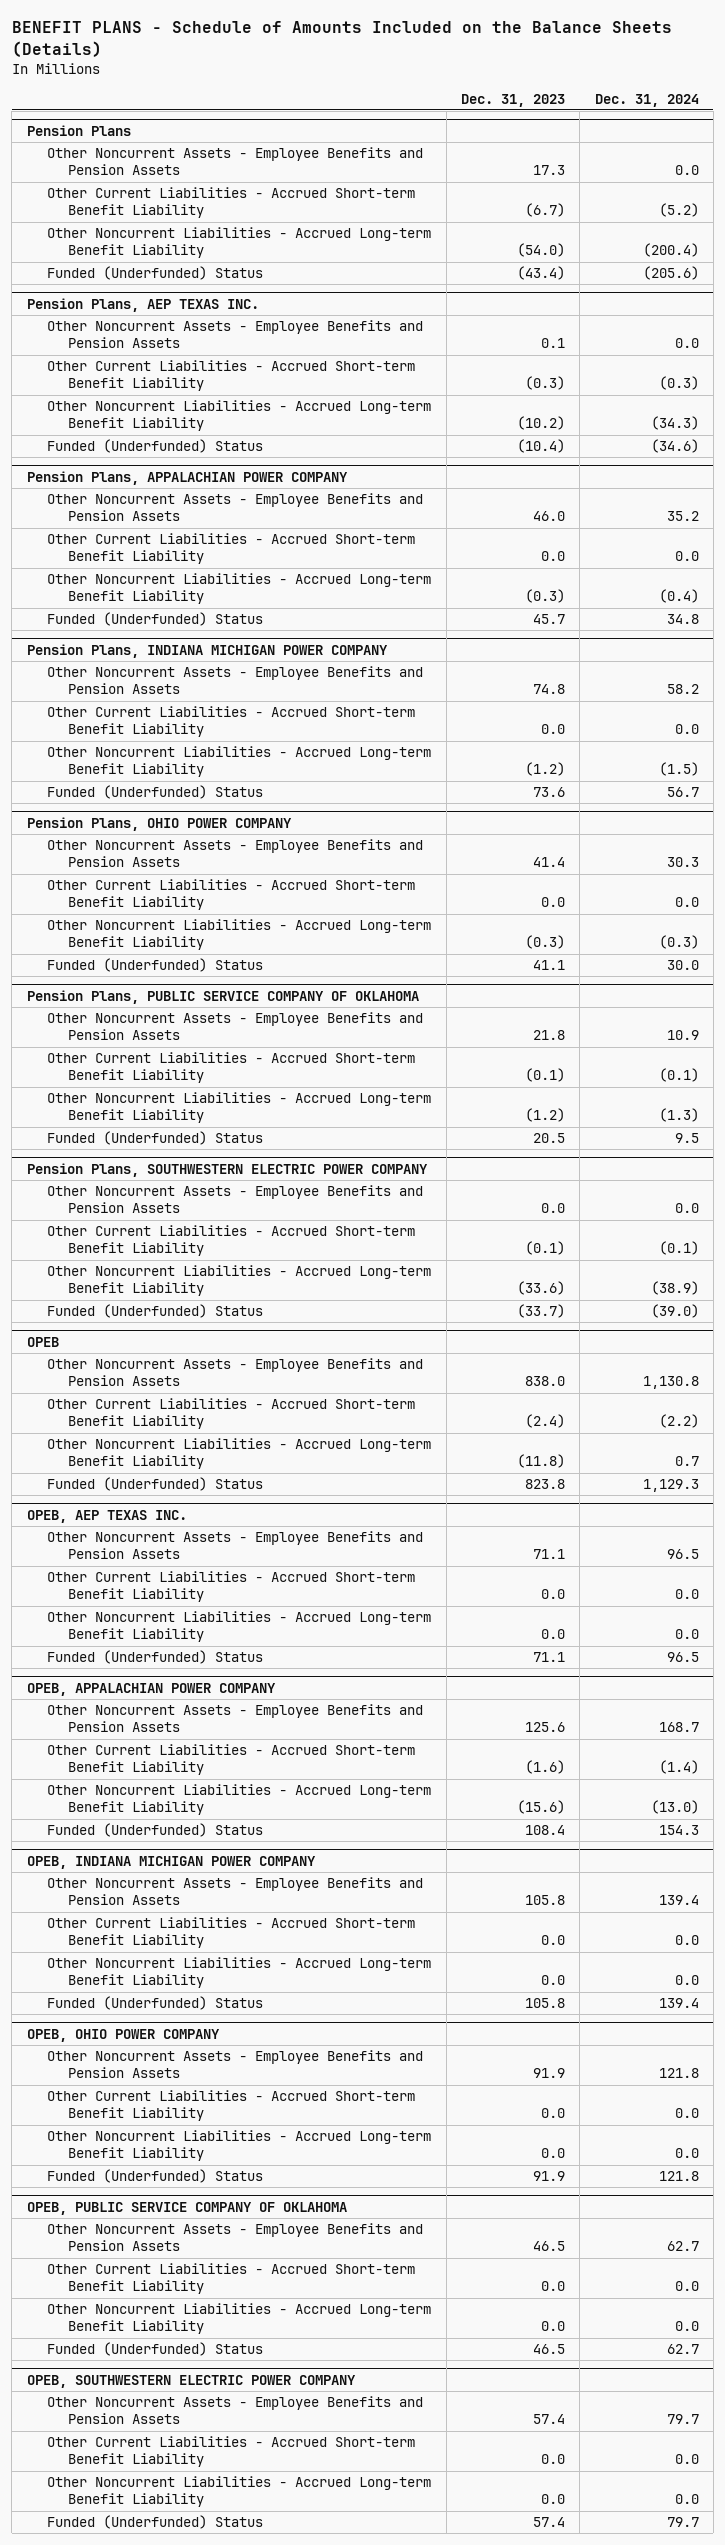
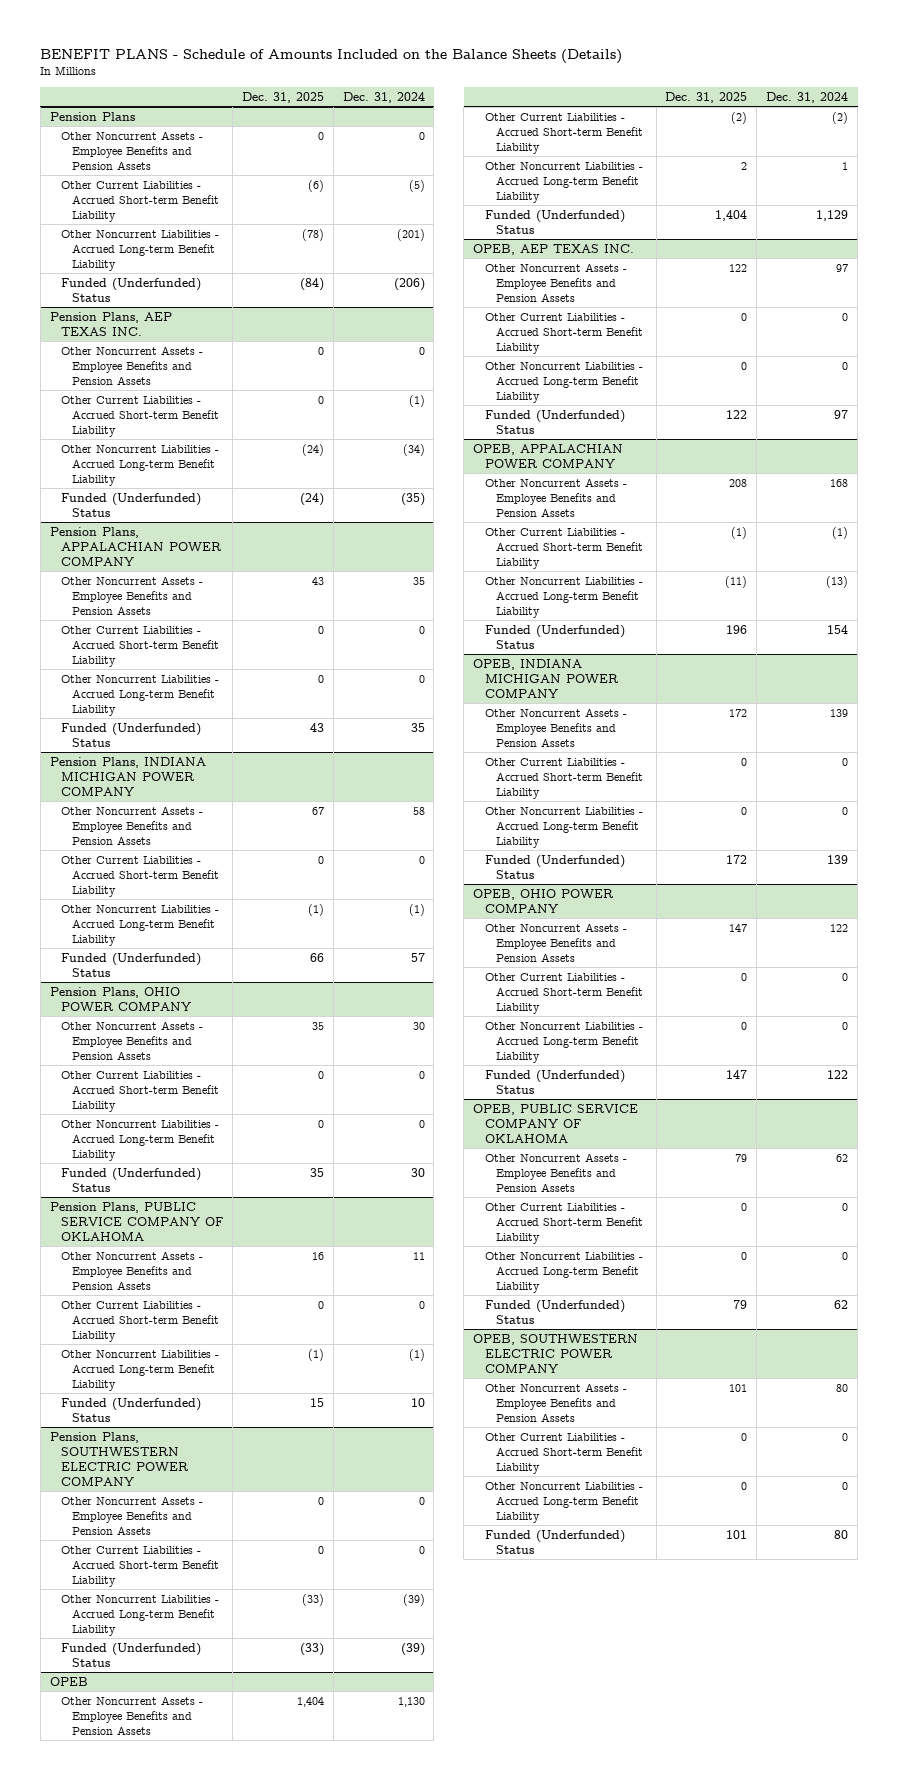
[461,93,566,107] Dec. 31, 2023 -> none
none -> [241,91,324,103] Dec. 31, 2025
[674,165,699,176] 0.0 -> [418,131,425,140] 0
[658,203,699,218] (5.2) -> [408,179,425,192] (5)
[642,243,699,258] (200.4) -> [396,228,425,241] (201)
[642,266,699,281] (205.6) -> [393,277,425,291] (206)
[674,338,699,349] 0.0 -> [418,346,425,355] 0
[658,376,699,391] (0.3) -> [408,394,425,407] (1)
[650,416,699,431] (34.3) -> [402,443,425,456] (34)
[650,439,699,454] (34.6) -> [400,492,425,506] (35)
[666,511,699,522] 35.2 -> [412,576,425,585] 35
[674,551,699,562] 0.0 -> [418,625,425,634] 0
[658,589,699,604] (0.4) -> [418,674,425,683] 0
[666,614,699,625] 34.8 -> [410,722,425,732] 35
[666,684,699,695] 58.2 -> [412,806,425,815] 58
[674,724,699,735] 0.0 -> [418,855,425,864] 0
[658,762,699,777] (1.5) -> [408,903,425,916] (1)
[666,787,699,798] 56.7 -> [410,952,425,962] 57
[666,857,699,868] 30.3 -> [412,1021,425,1030] 30
[674,897,699,908] 0.0 -> [418,1070,425,1079] 0
[658,935,699,950] (0.3) -> [418,1119,425,1128] 0
[666,960,699,971] 30.0 -> [410,1167,425,1177] 30
[666,1030,699,1041] 10.9 -> [412,1251,425,1260] 11
[658,1068,699,1083] (0.1) -> [418,1300,425,1309] 0
[658,1108,699,1123] (1.3) -> [408,1348,425,1361] (1)
[674,1133,699,1144] 9.5 -> [410,1397,425,1407] 10
[674,1203,699,1214] 0.0 -> [418,1496,425,1505] 0
[658,1241,699,1256] (0.1) -> [418,1545,425,1554] 0
[650,1281,699,1296] (38.9) -> [402,1593,425,1606] (39)
[650,1304,699,1319] (39.0) -> [400,1642,425,1656] (39)
[642,1376,699,1390] 1,130.8 -> [397,1696,425,1707] 1,130
[658,1414,699,1429] (2.2) -> [832,111,849,124] (2)
[674,1456,699,1467] 0.7 -> [842,161,849,170] 1
[642,1479,699,1493] 1,129.3 -> [816,209,849,221] 1,129
[666,1549,699,1560] 96.5 -> [836,263,849,272] 97
[674,1589,699,1600] 0.0 -> [842,312,849,321] 0
[674,1629,699,1640] 0.0 -> [842,361,849,370] 0
[666,1652,699,1663] 96.5 -> [834,409,849,419] 97
[658,1722,699,1733] 168.7 -> [830,478,849,487] 168
[658,1760,699,1775] (1.4) -> [832,526,849,539] (1)
[650,1800,699,1815] (13.0) -> [826,575,849,588] (13)
[658,1825,699,1836] 154.3 -> [827,624,849,634] 154
[658,1895,699,1906] 139.4 -> [830,708,849,717] 139
[674,1935,699,1946] 0.0 -> [842,757,849,766] 0
[674,1975,699,1986] 0.0 -> [842,806,849,815] 0
[658,1998,699,2009] 139.4 -> [827,854,849,864] 139
[658,2068,699,2079] 121.8 -> [830,923,849,932] 122
[674,2108,699,2119] 0.0 -> [842,972,849,981] 0
[674,2148,699,2159] 0.0 -> [842,1021,849,1030] 0
[658,2171,699,2182] 121.8 -> [827,1069,849,1079] 122
[666,2241,699,2252] 62.7 -> [836,1153,849,1162] 62
[674,2281,699,2292] 0.0 -> [842,1202,849,1211] 0
[674,2321,699,2332] 0.0 -> [842,1251,849,1260] 0
[666,2344,699,2355] 62.7 -> [834,1299,849,1309] 62
[666,2414,699,2425] 79.7 -> [836,1383,849,1392] 80
[674,2454,699,2465] 0.0 -> [842,1432,849,1441] 0
[674,2494,699,2505] 0.0 -> [842,1481,849,1490] 0
[666,2517,699,2528] 79.7 -> [834,1529,849,1539] 80

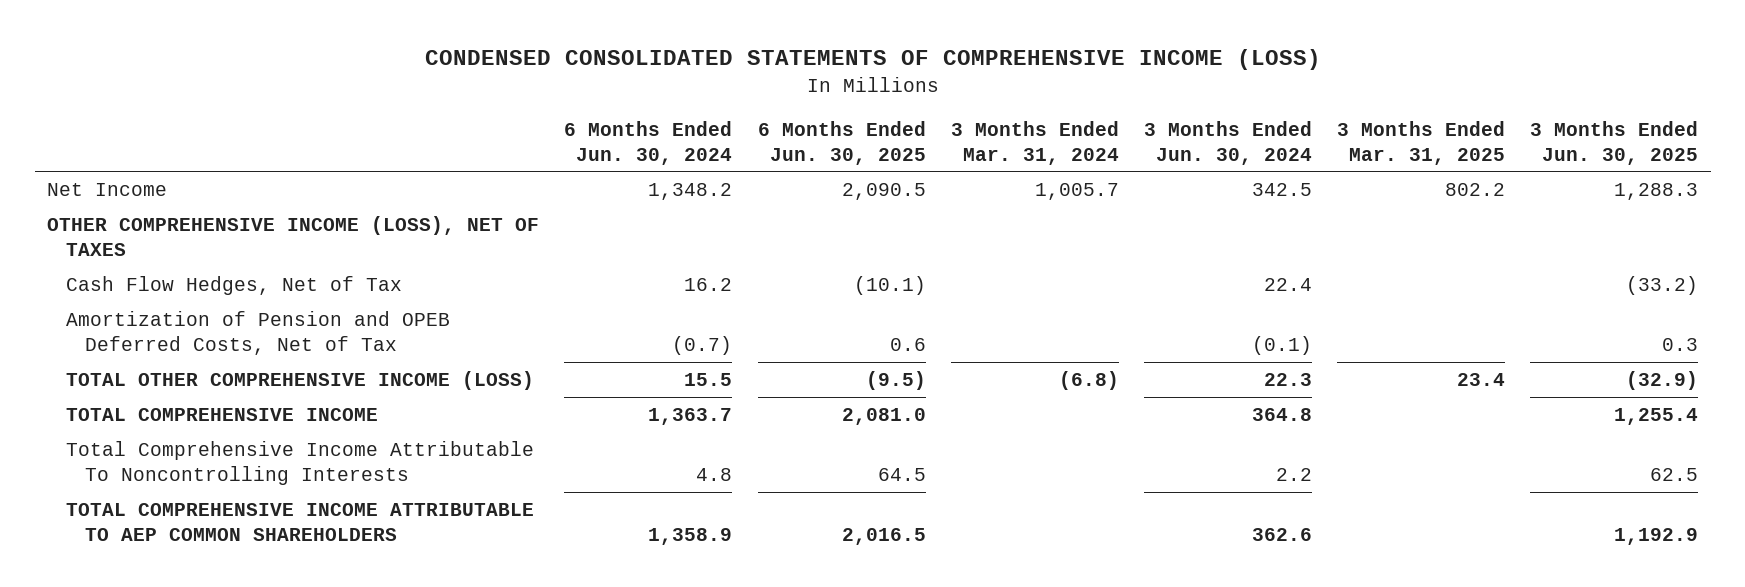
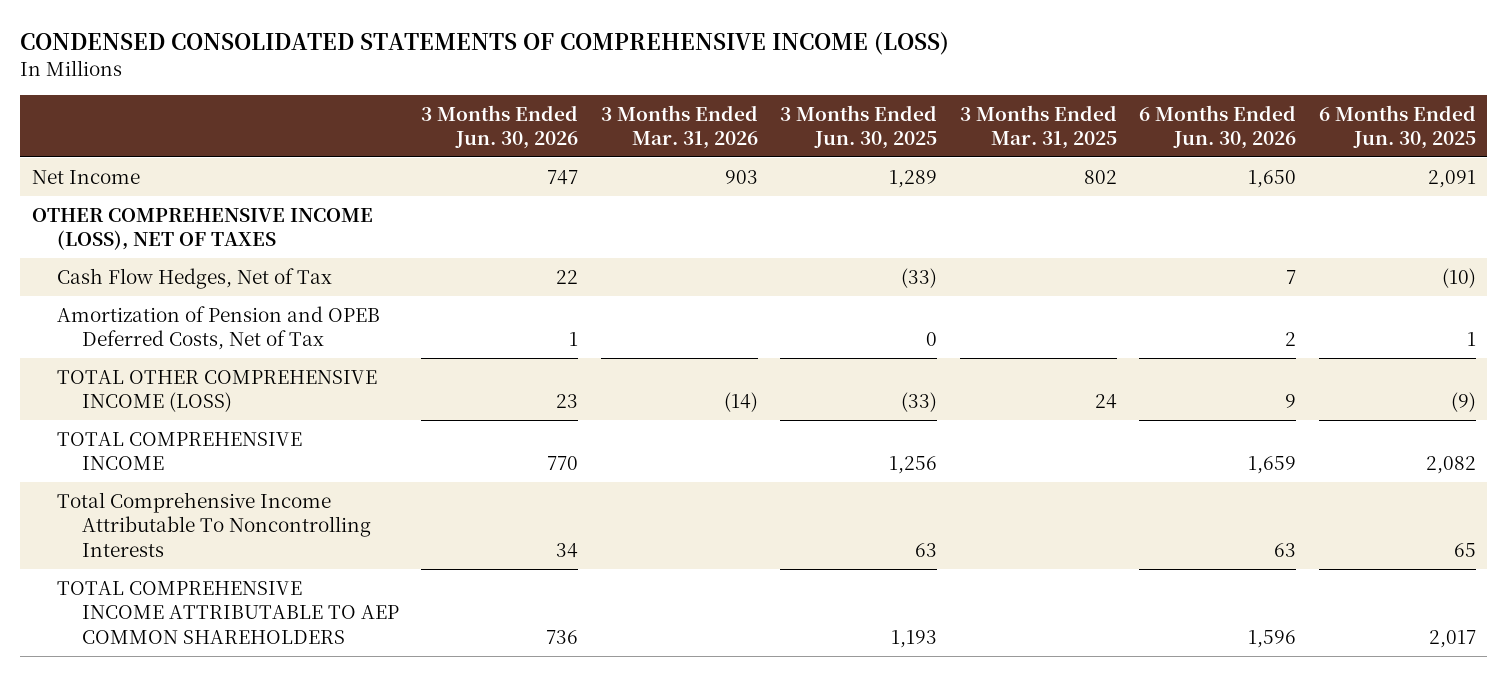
[564,120,733,165] 6 Months Ended Jun. 30, 2024 -> none
[950,120,1119,165] 3 Months Ended Mar. 31, 2024 -> none
[1143,120,1312,165] 3 Months Ended Jun. 30, 2024 -> none
none -> [421,104,579,149] 3 Months Ended Jun. 30, 2026
none -> [600,104,758,149] 3 Months Ended Mar. 31, 2026
none -> [1139,104,1297,149] 6 Months Ended Jun. 30, 2026
[841,182,926,200] 2,090.5 -> [1427,169,1476,188] 2,091
[1444,182,1505,196] 802.2 -> [1083,169,1117,184] 802
[1613,182,1698,200] 1,288.3 -> [889,169,938,188] 1,289
[853,275,926,295] (10.1) -> [1441,267,1476,288] (10)
[1625,275,1698,295] (33.2) -> [901,267,938,288] (33)
[889,337,926,351] 0.6 -> [1466,332,1476,347] 1
[1661,337,1698,351] 0.3 -> [926,332,938,347] 0
[865,370,926,390] (9.5) -> [1450,392,1476,413] (9)
[1456,372,1505,386] 23.4 -> [1094,394,1117,410] 24
[1625,370,1698,390] (32.9) -> [901,392,938,413] (33)
[841,407,926,425] 2,081.0 -> [1425,456,1476,475] 2,082
[1613,407,1698,425] 1,255.4 -> [889,456,938,475] 1,256
[877,467,926,481] 64.5 -> [1453,542,1476,557] 65
[1649,467,1698,481] 62.5 -> [915,542,938,557] 63
[841,527,926,545] 2,016.5 -> [1428,629,1476,648] 2,017
[1613,527,1698,545] 1,192.9 -> [891,629,938,648] 1,193

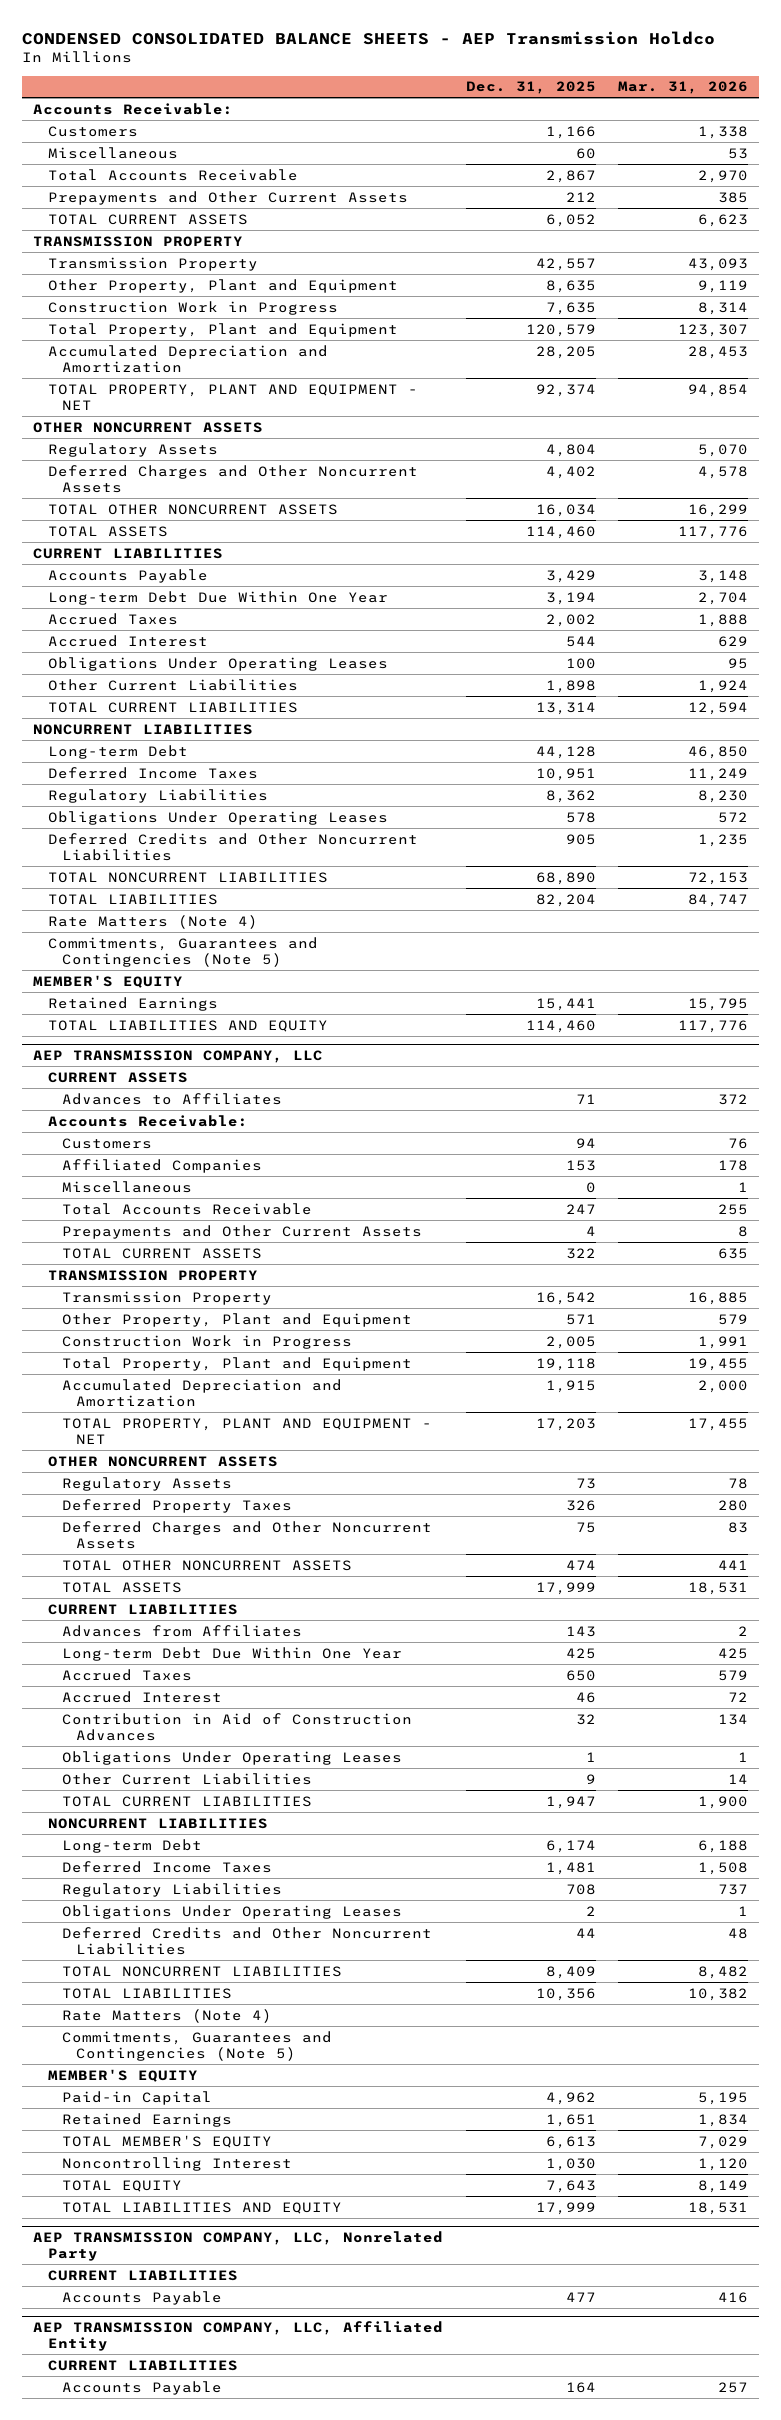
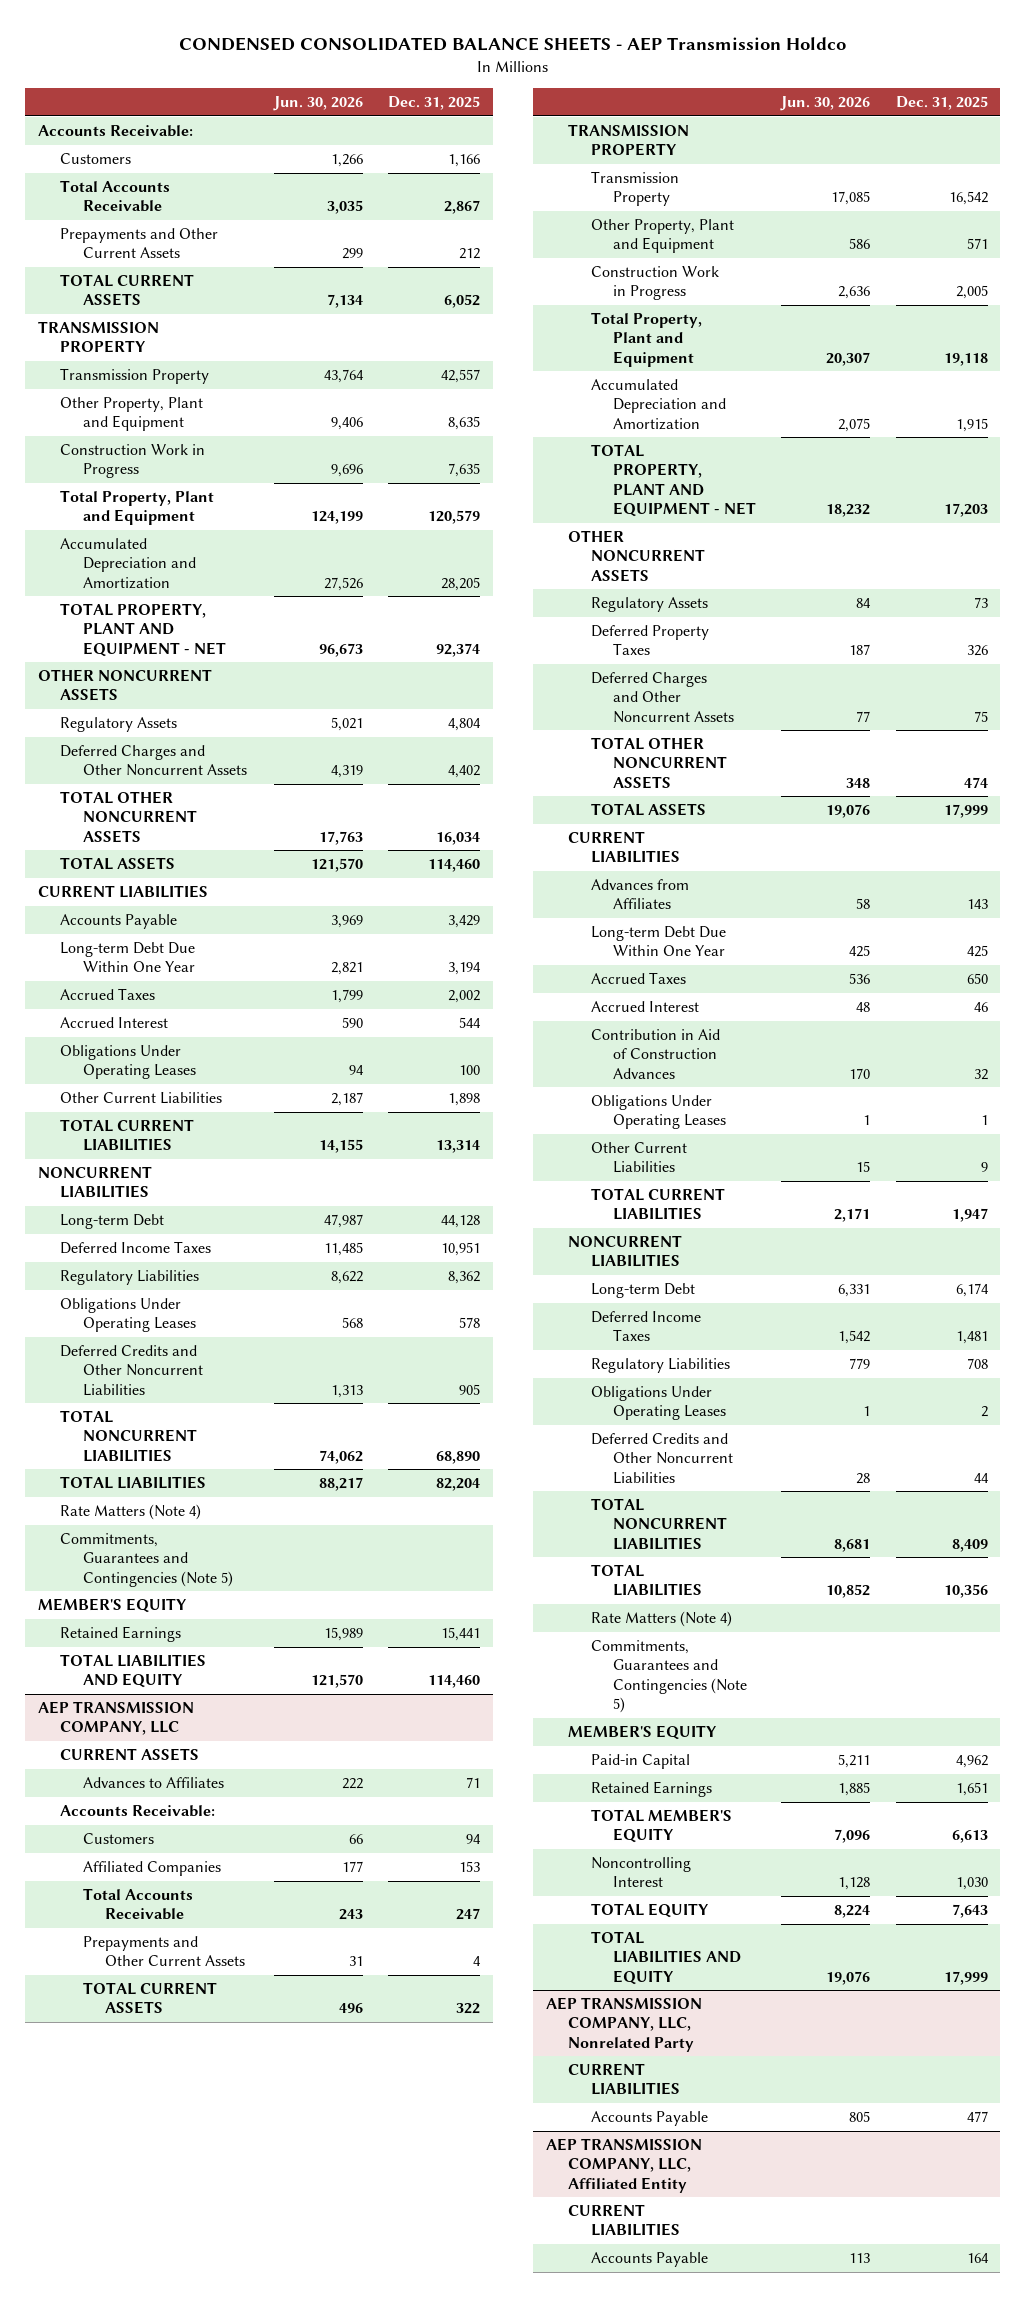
[617,81,748,95] Mar. 31, 2026 -> none
none -> [272,96,363,112] Jun. 30, 2026
[47,146,178,159] Miscellaneous -> none
[61,1180,192,1193] Miscellaneous -> none

